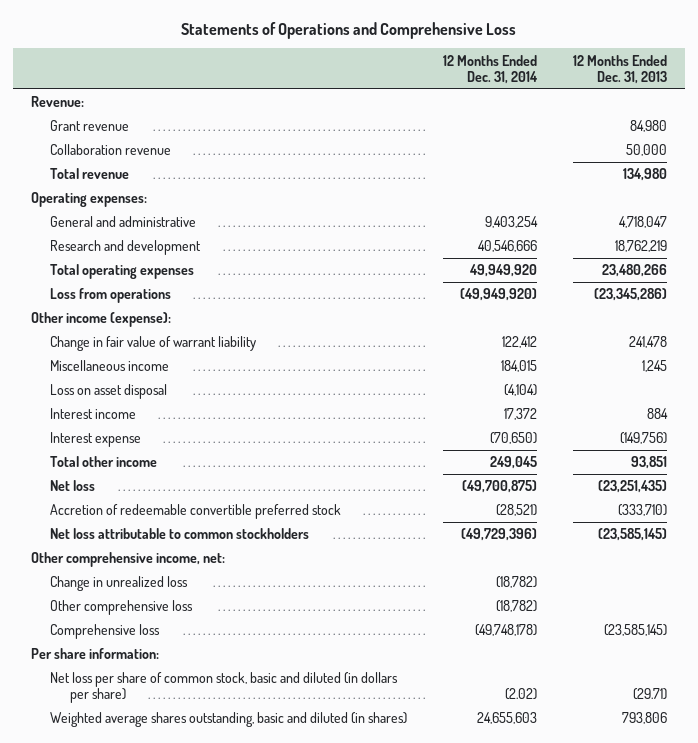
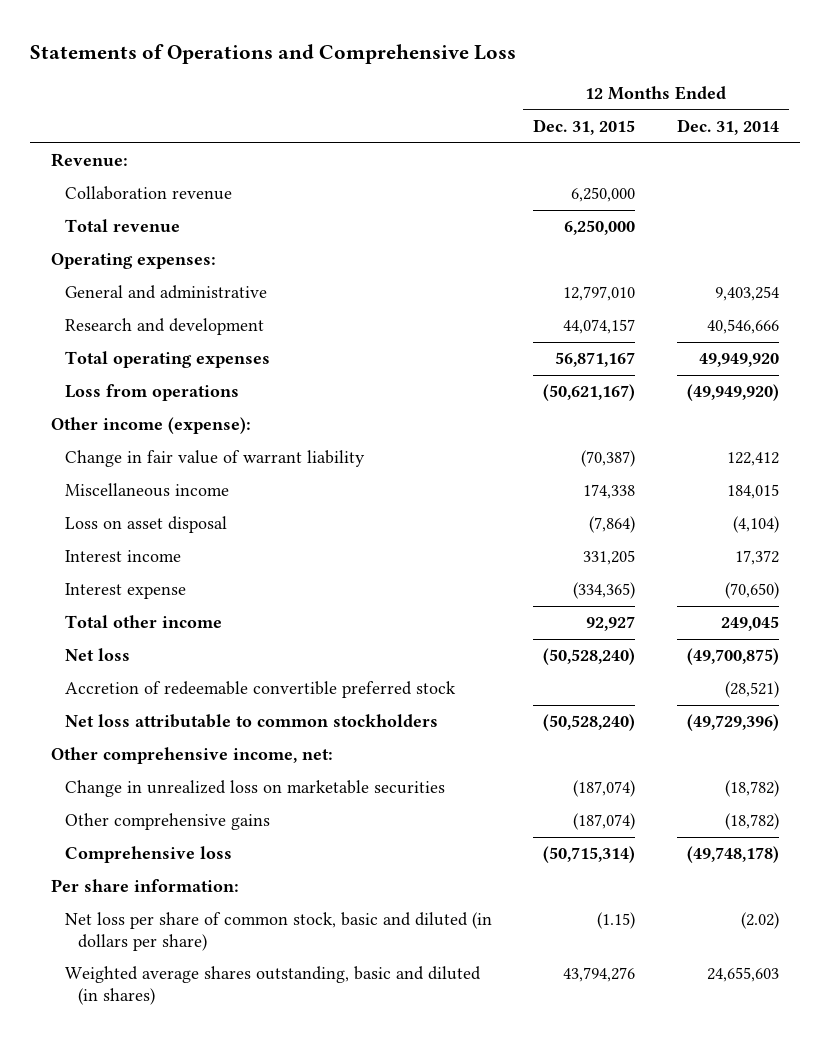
[572,54,667,84] 12 Months Ended Dec. 31, 2013 -> none
none -> [533,119,636,136] Dec. 31, 2015
[50,120,130,132] Grant revenue -> none
[50,576,189,592] Change in unrealized loss -> [64,780,445,798] Change in unrealized loss on marketable securities
[50,600,194,616] Other comprehensive loss -> [64,813,270,831] Other comprehensive gains

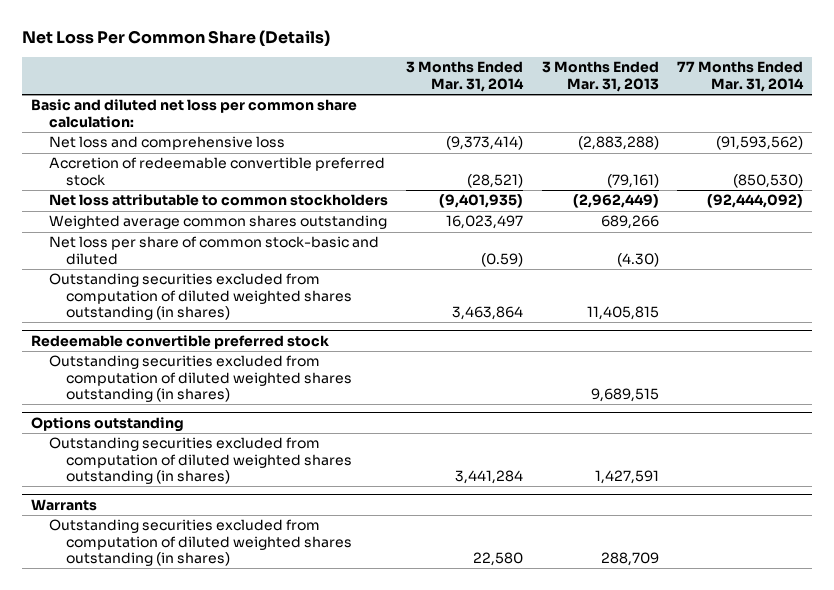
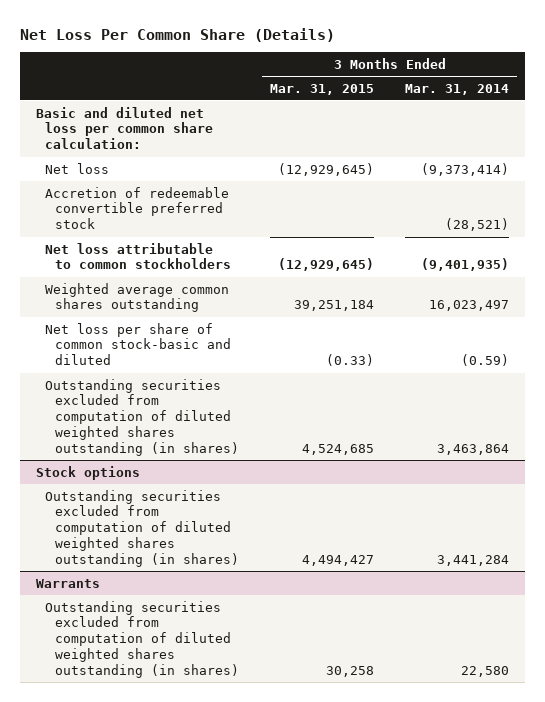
[541,61,659,92] 3 Months Ended Mar. 31, 2013 -> none
[677,61,805,92] 77 Months Ended Mar. 31, 2014 -> none
none -> [270,83,375,95] Mar. 31, 2015
[48,136,285,151] Net loss and comprehensive loss -> [45,162,110,174] Net loss
[31,334,330,349] Redeemable convertible preferred stock -> none
[48,355,353,403] Outstanding securities excluded from computation of diluted weighted shares outstanding (in shares) -> none
[31,416,185,432] Options outstanding -> none
none -> [35,465,140,480] Stock options

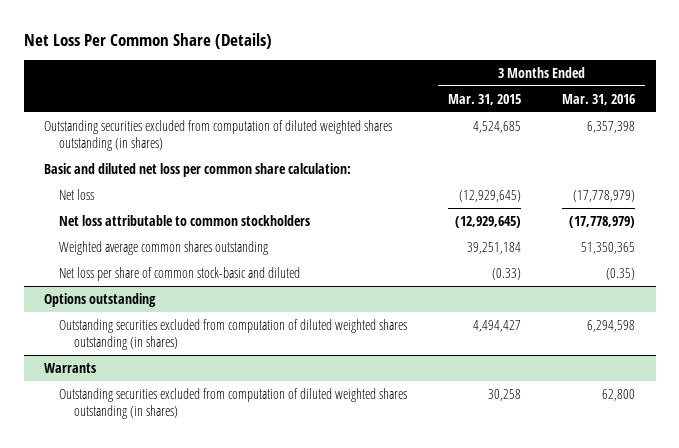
[405,83,510,95] Mar. 31, 2014 -> none
none -> [562,93,636,105] Mar. 31, 2016
[45,378,239,456] Outstanding securities excluded from computation of diluted weighted shares outstanding (in shares) -> [44,119,393,151] Outstanding securities excluded from computation of diluted weighted shares outstanding (in shares)
[45,186,230,230] Accretion of redeemable convertible preferred stock -> none
[35,465,140,480] Stock options -> [44,292,157,307] Options outstanding

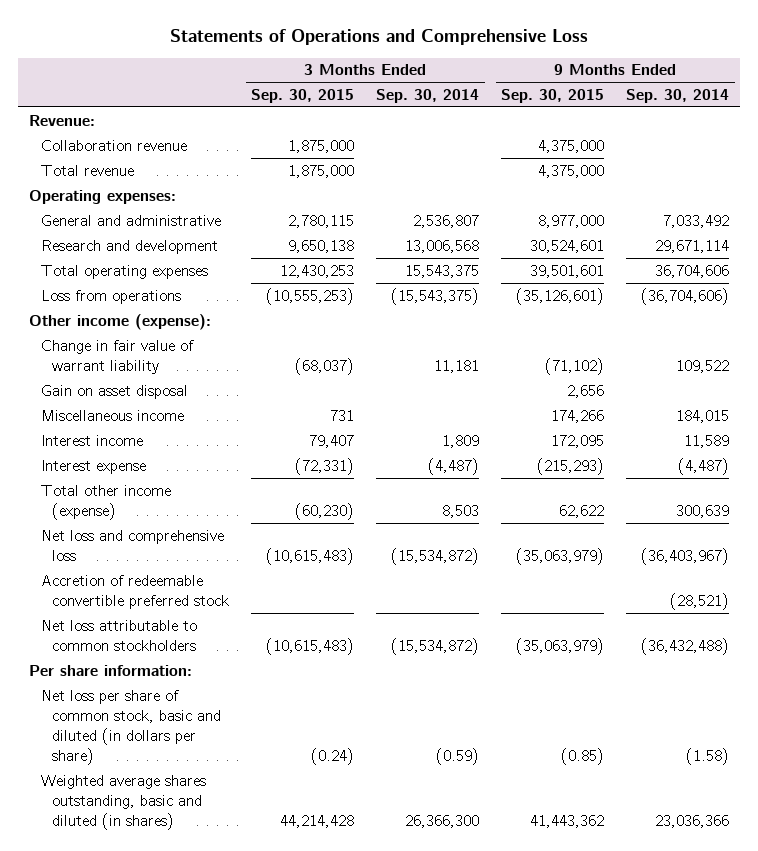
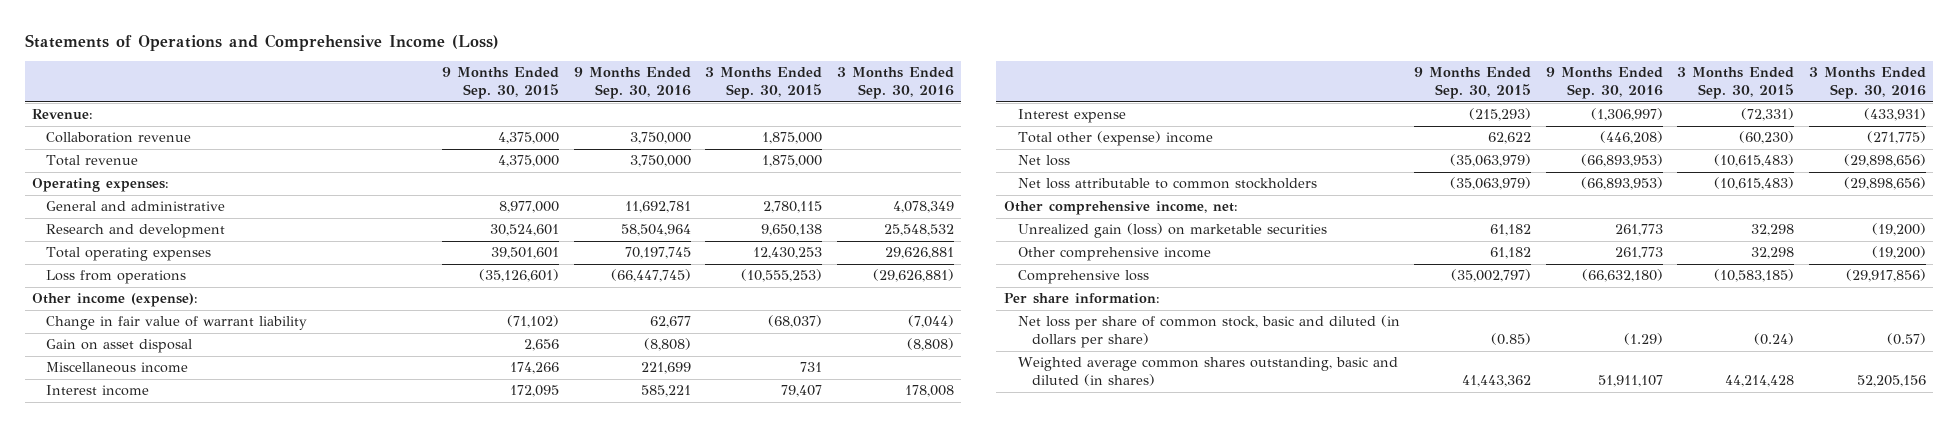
[169,29,588,46] Statements of Operations and Comprehensive Loss -> [24,33,499,51] Statements of Operations and Comprehensive Income (Loss)
[376,89,480,104] Sep. 30, 2014 -> none
[626,89,730,104] Sep. 30, 2014 -> none
none -> [573,67,691,100] 9 Months Ended Sep. 30, 2016
none -> [836,67,954,100] 3 Months Ended Sep. 30, 2016
[40,574,230,609] Accretion of redeemable convertible preferred stock -> none
[40,484,171,520] Total other income (expense) -> [1017,131,1213,147] Total other (expense) income
[40,529,224,561] Net loss and comprehensive loss -> [1017,155,1070,167] Net loss
none -> [1003,201,1238,216] Other comprehensive income, net:
none -> [1017,223,1327,239] Unrealized gain (loss) on marketable securities
none -> [1017,247,1211,262] Other comprehensive income
none -> [1017,270,1149,285] Comprehensive loss
[40,774,206,830] Weighted average shares outstanding, basic and diluted (in shares) -> [1017,357,1398,387] Weighted average common shares outstanding, basic and diluted (in shares)

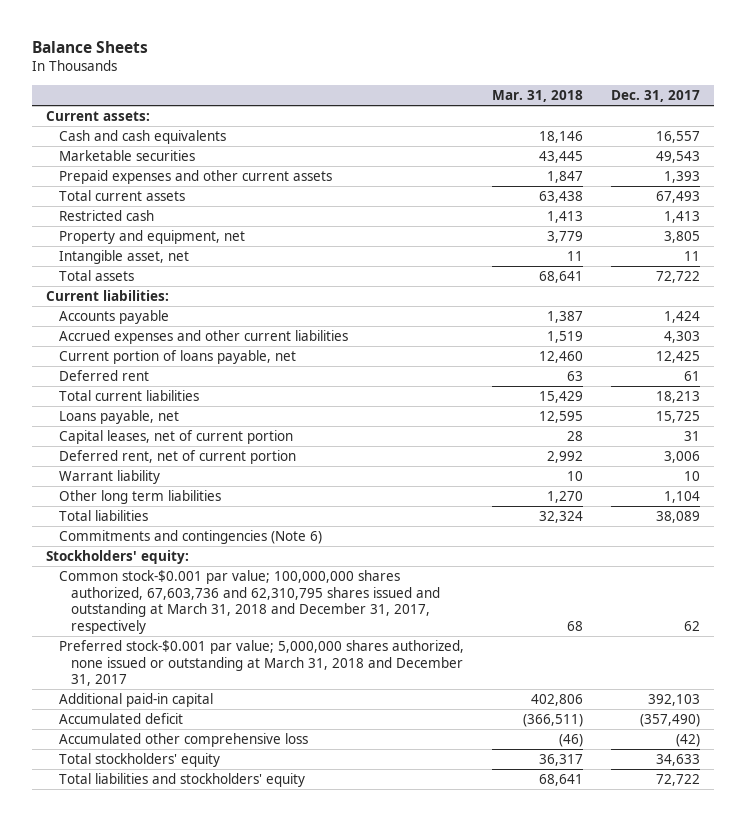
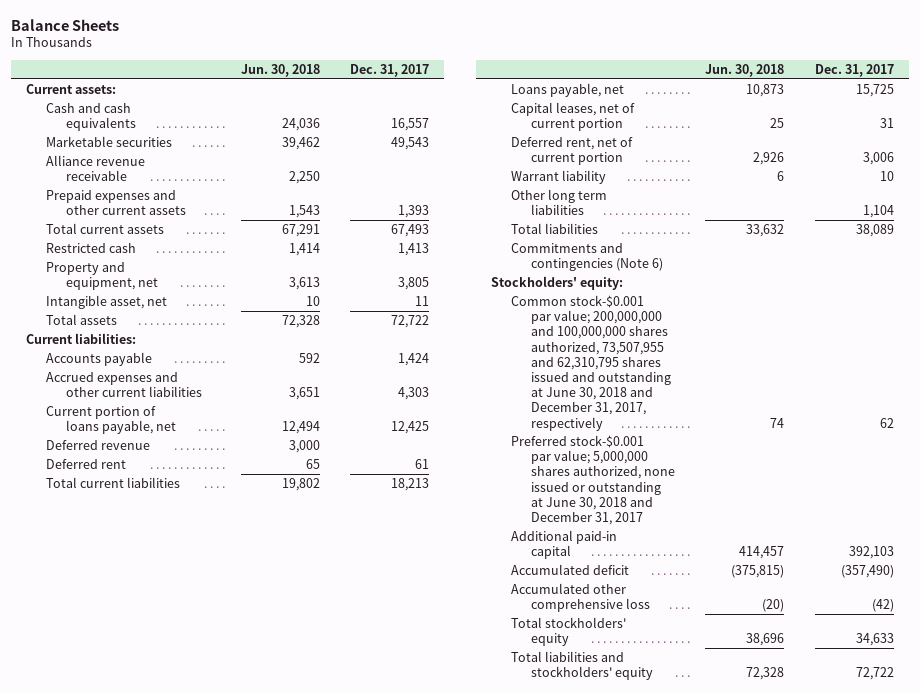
[491,89,583,102] Mar. 31, 2018 -> none
none -> [240,63,320,77] Jun. 30, 2018
none -> [46,155,146,182] Alliance revenue receivable
none -> [46,440,151,451] Deferred revenue
[58,570,441,634] Common stock-$0.001 par value; 100,000,000 shares authorized, 67,603,736 and 62,310,795 shares issued and outstanding at March 31, 2018 and December 31, 2017, respectively -> [510,295,671,431] Common stock-$0.001 par value; 200,000,000 and 100,000,000 shares authorized, 73,507,955 and 62,310,795 shares issued and outstanding at June 30, 2018 and December 31, 2017, respectively
[58,640,464,687] Preferred stock-$0.001 par value; 5,000,000 shares authorized, none issued or outstanding at March 31, 2018 and December 31, 2017 -> [510,435,675,525] Preferred stock-$0.001 par value; 5,000,000 shares authorized, none issued or outstanding at June 30, 2018 and December 31, 2017

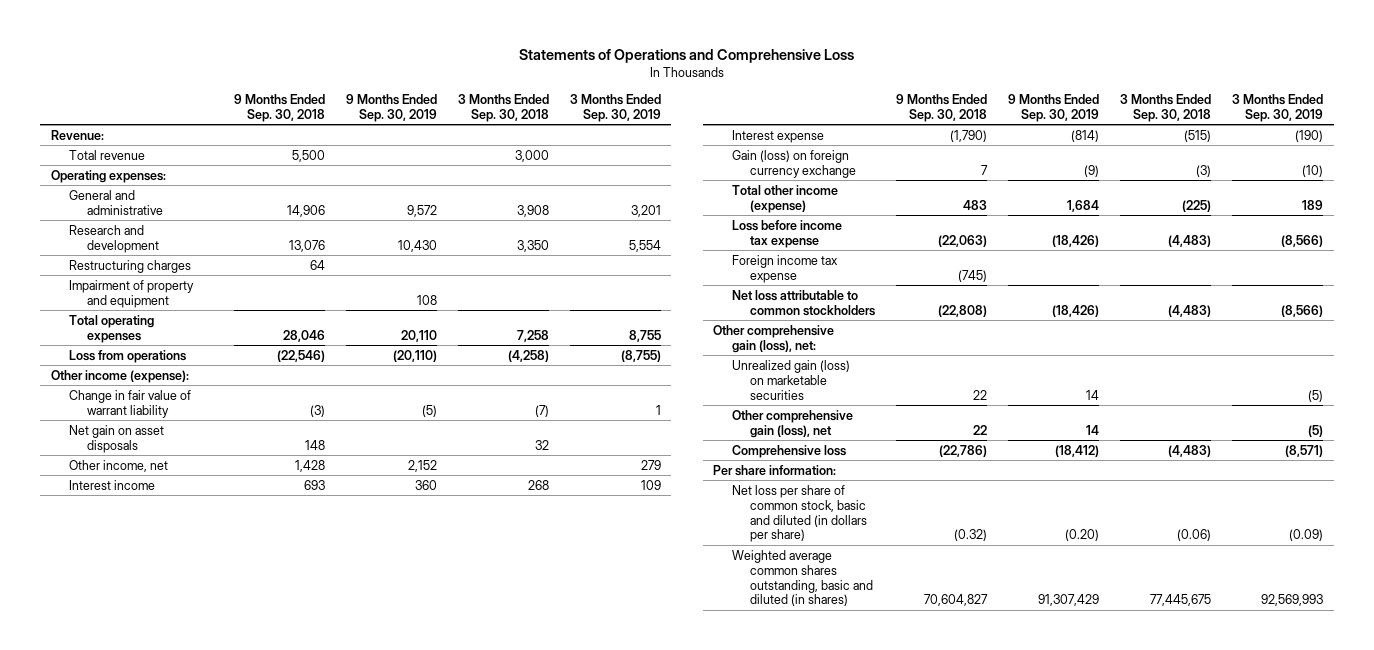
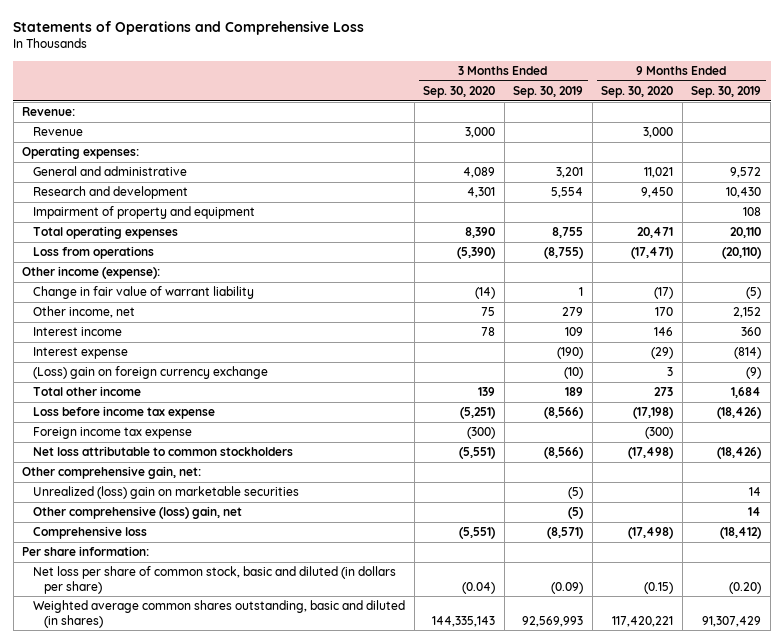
[233,93,325,122] 9 Months Ended Sep. 30, 2018 -> none
[457,93,549,122] 3 Months Ended Sep. 30, 2018 -> none
none -> [423,85,496,98] Sep. 30, 2020
none -> [601,85,674,98] Sep. 30, 2020
[69,149,146,160] Total revenue -> [33,127,84,137] Revenue
[69,259,192,273] Restructuring charges -> none
[69,424,165,453] Net gain on asset disposals -> none
[731,149,857,178] Gain (loss) on foreign currency exchange -> [33,366,269,380] (Loss) gain on foreign currency exchange
[731,184,838,213] Total other income (expense) -> [33,386,142,397] Total other income
[713,324,835,353] Other comprehensive gain (loss), net: -> [22,466,202,480] Other comprehensive gain, net:
[731,359,850,400] Unrealized gain (loss) on marketable securities -> [33,486,300,500] Unrealized (loss) gain on marketable securities
[731,409,853,438] Other comprehensive gain (loss), net -> [33,506,243,520] Other comprehensive (loss) gain, net

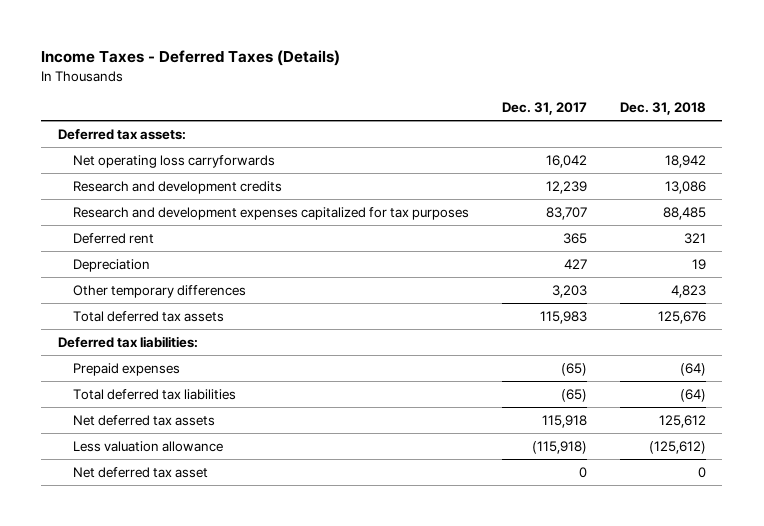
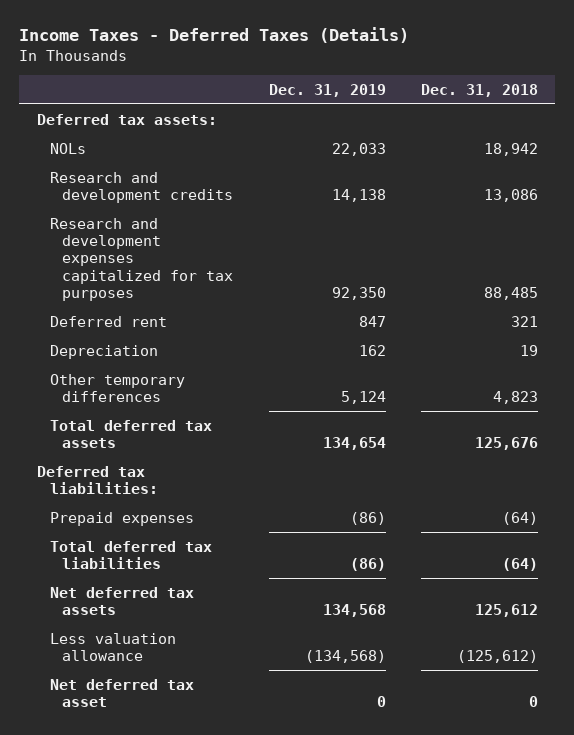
[501,102,587,116] Dec. 31, 2017 -> none
none -> [268,83,386,97] Dec. 31, 2019
[72,154,275,168] Net operating loss carryforwards -> [49,142,86,154] NOLs

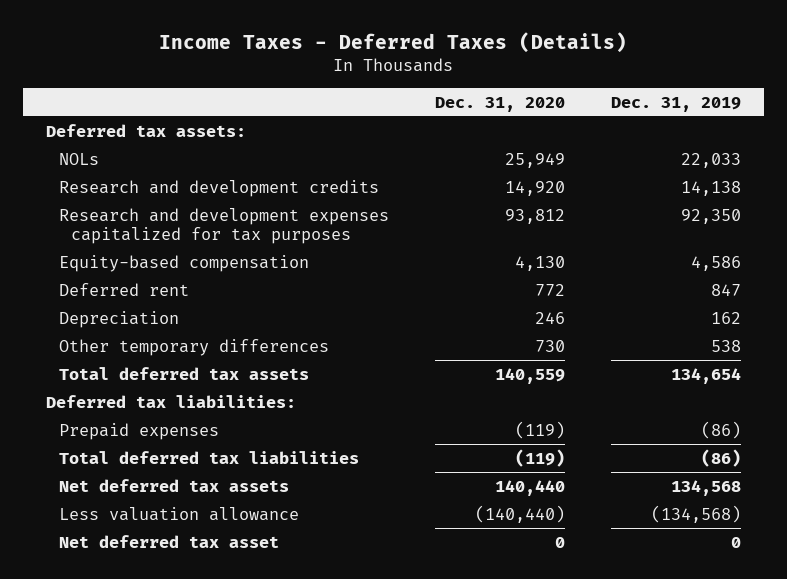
[420,83,538,97] Dec. 31, 2018 -> none
none -> [434,96,565,112] Dec. 31, 2020
none -> [58,254,309,272] Equity-based compensation
[340,390,386,404] 5,124 -> [710,339,741,352] 538

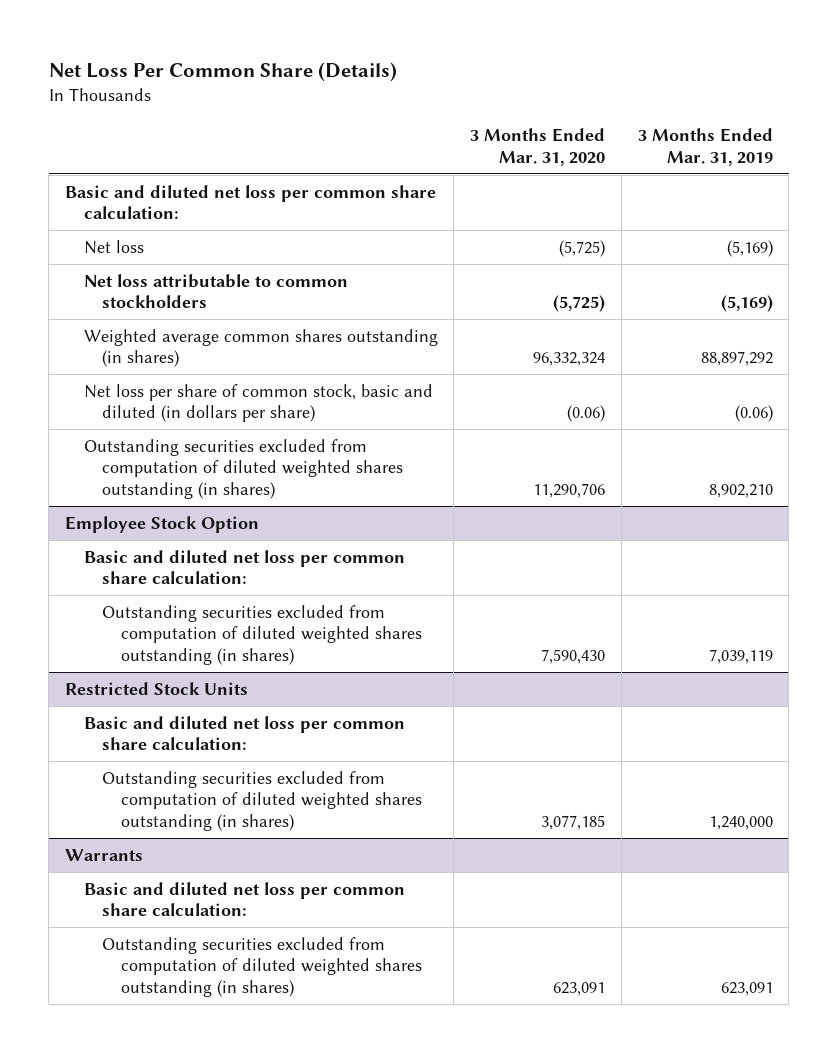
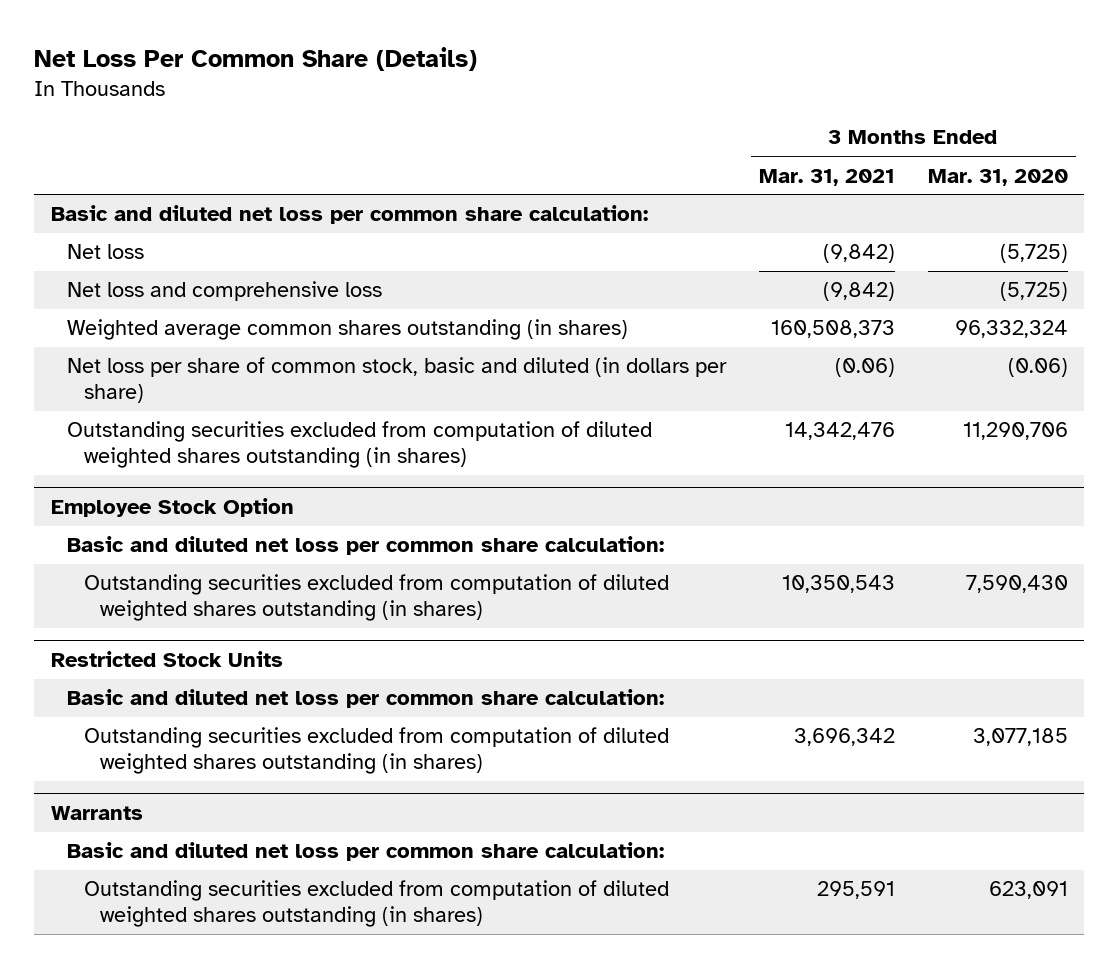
[637,128,773,166] 3 Months Ended Mar. 31, 2019 -> none
none -> [759,168,896,186] Mar. 31, 2021
[83,273,348,309] Net loss attributable to common stockholders -> [67,281,383,302] Net loss and comprehensive loss

